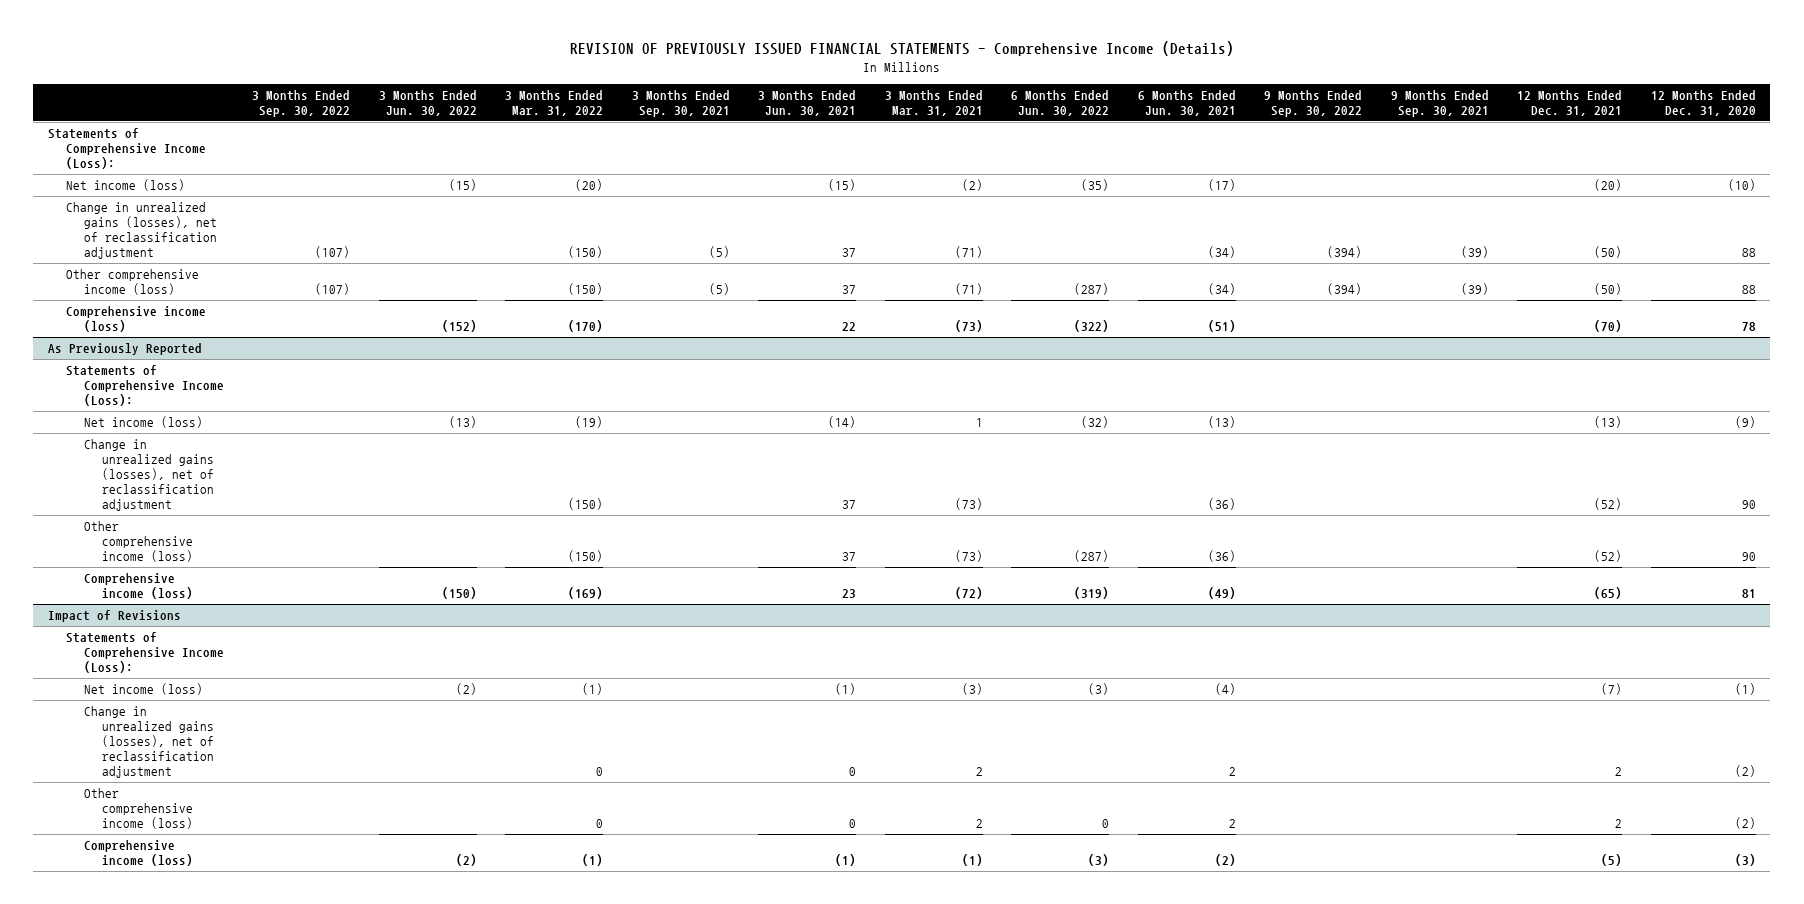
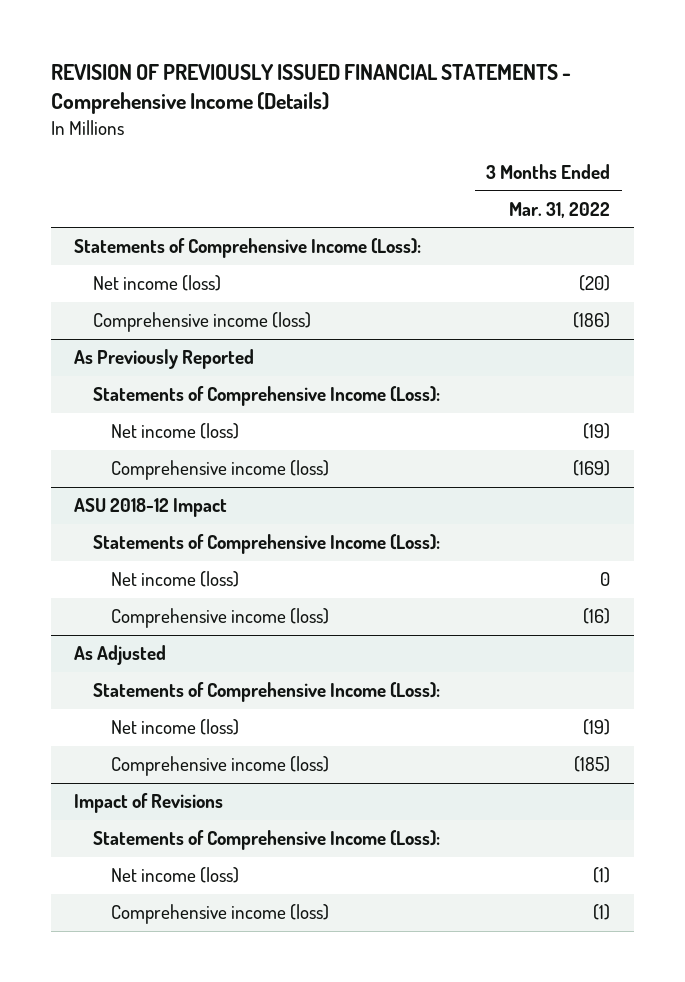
[252,89,351,117] 3 Months Ended Sep. 30, 2022 -> none
[378,89,477,116] 3 Months Ended Jun. 30, 2022 -> none
[631,89,730,117] 3 Months Ended Sep. 30, 2021 -> none
[758,89,857,116] 3 Months Ended Jun. 30, 2021 -> none
[884,89,983,116] 3 Months Ended Mar. 31, 2021 -> none
[1011,89,1110,116] 6 Months Ended Jun. 30, 2022 -> none
[1137,89,1236,116] 6 Months Ended Jun. 30, 2021 -> none
[1264,89,1363,117] 9 Months Ended Sep. 30, 2022 -> none
[1390,89,1489,117] 9 Months Ended Sep. 30, 2021 -> none
[1517,89,1623,116] 12 Months Ended Dec. 31, 2021 -> none
[1650,89,1756,116] 12 Months Ended Dec. 31, 2020 -> none
[65,202,217,260] Change in unrealized gains (losses), net of reclassification adjustment -> none
[65,269,199,296] Other comprehensive income (loss) -> none
[568,320,604,333] (170) -> [573,312,611,329] (186)
[83,439,214,512] Change in unrealized gains (losses), net of reclassification adjustment -> none
[83,521,193,563] Other comprehensive income (loss) -> none
none -> [74,498,228,518] ASU 2018-12 Impact
none -> [92,534,440,555] Statements of Comprehensive Income (Loss):
none -> [110,571,239,588] Net income (loss)
none -> [110,608,329,629] Comprehensive income (loss)
none -> [74,645,167,666] As Adjusted
none -> [92,682,440,703] Statements of Comprehensive Income (Loss):
none -> [110,719,239,736] Net income (loss)
none -> [110,756,329,777] Comprehensive income (loss)
[83,706,214,779] Change in unrealized gains (losses), net of reclassification adjustment -> none
[83,788,193,830] Other comprehensive income (loss) -> none

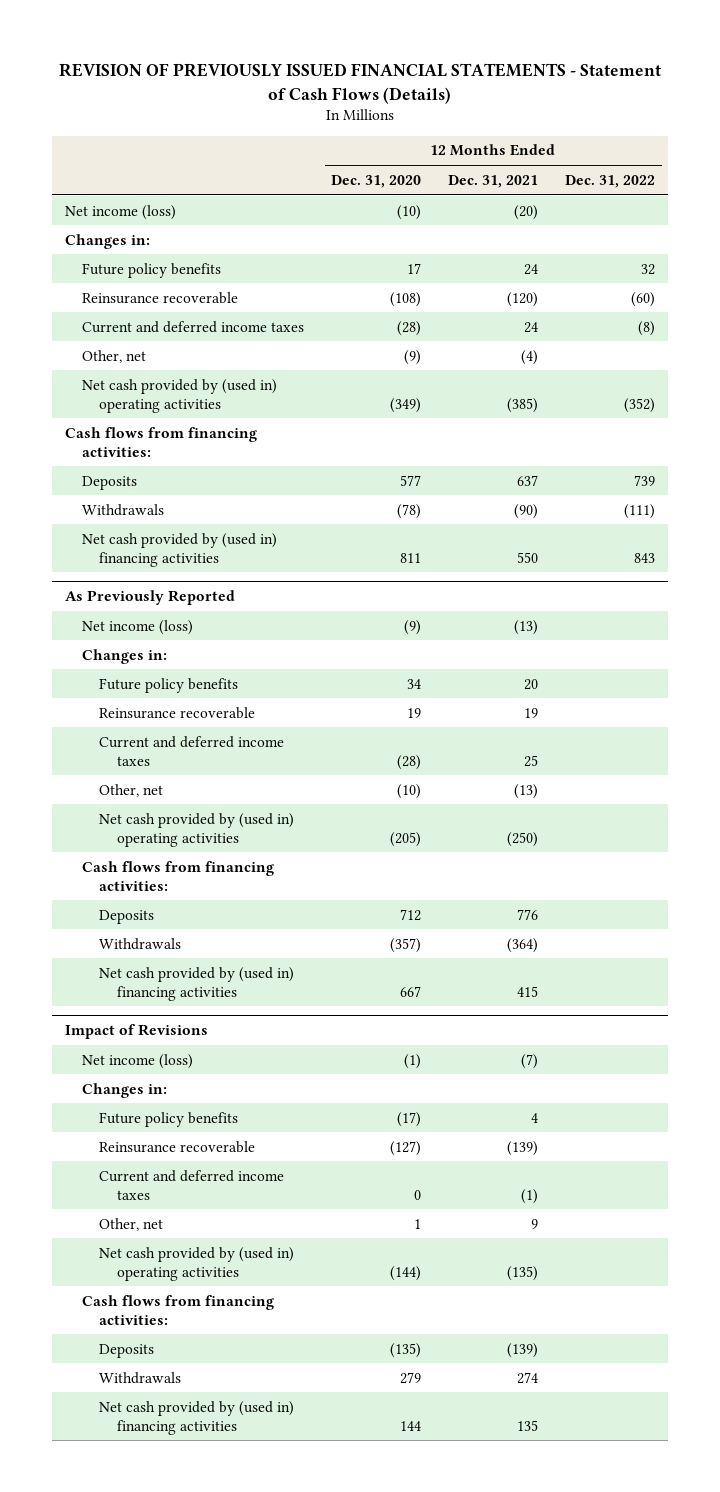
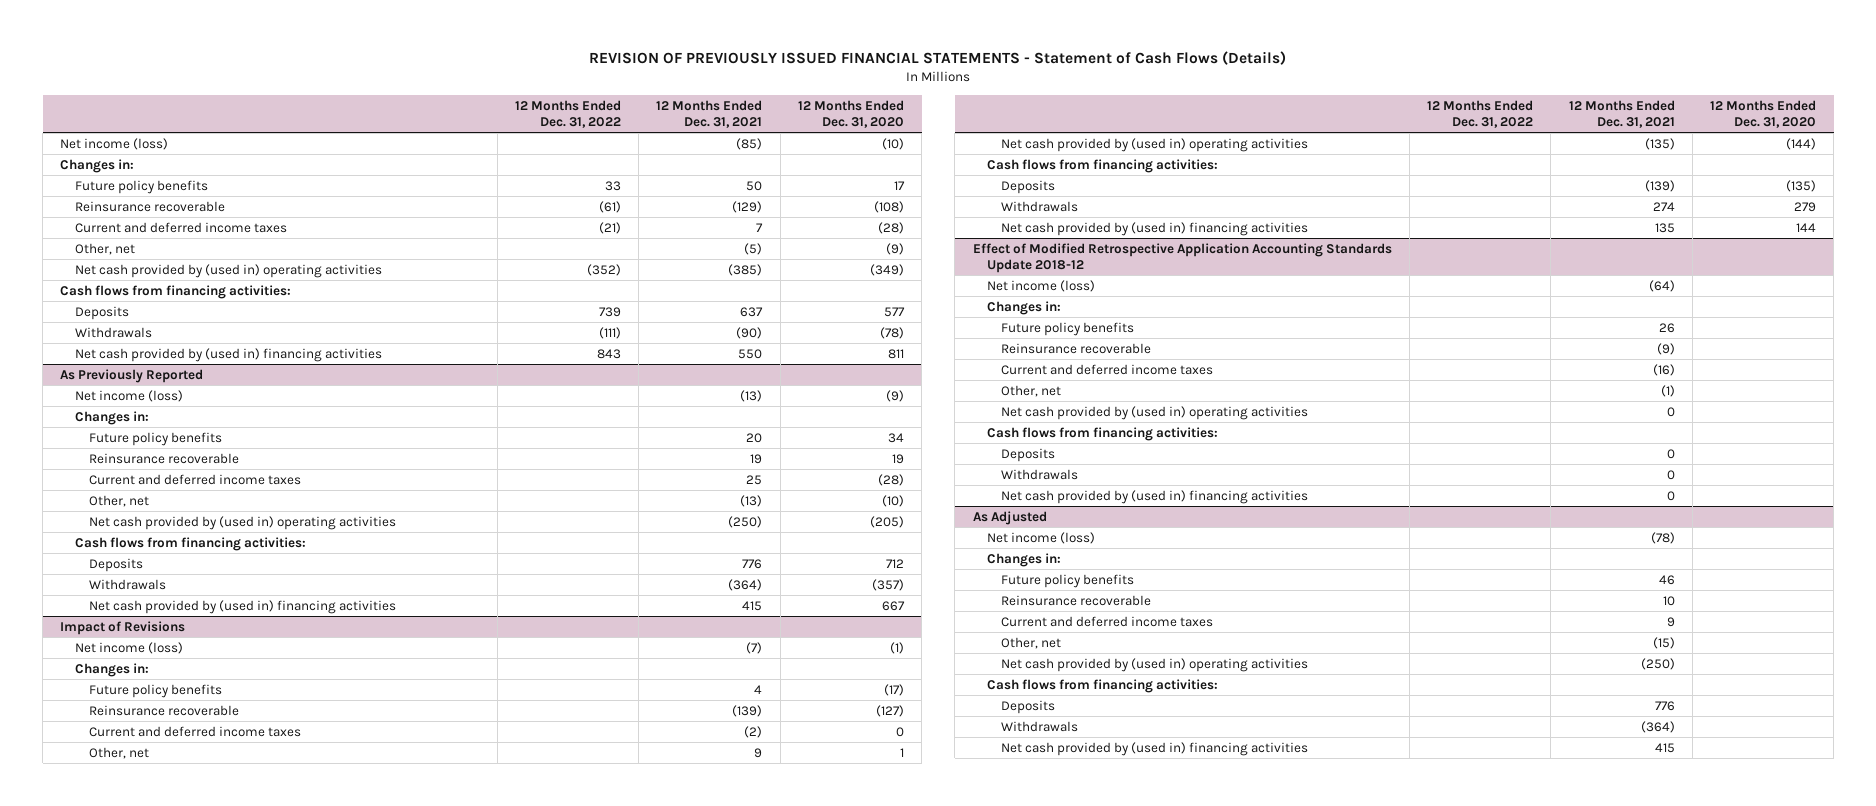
[514,204,539,220] (20) -> [736,137,763,150] (85)
[524,263,539,275] 24 -> [746,180,763,191] 50
[640,263,655,275] 32 -> [604,180,621,191] 33
[507,291,539,307] (120) -> [732,200,763,213] (129)
[630,291,655,307] (60) -> [598,200,621,213] (61)
[524,321,539,333] 24 -> [756,222,764,232] 7
[637,320,655,336] (8) -> [598,221,621,234] (21)
[521,349,539,365] (4) -> [744,242,763,255] (5)
[521,1188,539,1204] (1) -> [744,725,763,738] (2)
none -> [972,242,1392,274] Effect of Modified Retrospective Application Accounting Standards Update 2018-12
none -> [986,279,1095,292] Net income (loss)
none -> [986,300,1061,315] Changes in:
none -> [1000,321,1134,336] Future policy benefits
none -> [1000,342,1151,354] Reinsurance recoverable
none -> [1000,363,1213,375] Current and deferred income taxes
none -> [1000,384,1061,397] Other, net
none -> [1000,405,1308,420] Net cash provided by (used in) operating activities
none -> [986,426,1218,441] Cash flows from financing activities:
none -> [1000,447,1055,462] Deposits
none -> [1000,468,1078,480] Withdrawals
none -> [1000,489,1308,504] Net cash provided by (used in) financing activities
none -> [972,510,1047,525] As Adjusted
none -> [986,531,1095,544] Net income (loss)
none -> [986,552,1061,567] Changes in:
none -> [1000,573,1134,588] Future policy benefits
none -> [1000,594,1151,606] Reinsurance recoverable
none -> [1000,615,1213,627] Current and deferred income taxes
none -> [1000,636,1061,649] Other, net
none -> [1000,657,1308,672] Net cash provided by (used in) operating activities
none -> [986,678,1218,693] Cash flows from financing activities:
none -> [1000,699,1055,714] Deposits
none -> [1000,720,1078,732] Withdrawals
none -> [1000,741,1308,756] Net cash provided by (used in) financing activities

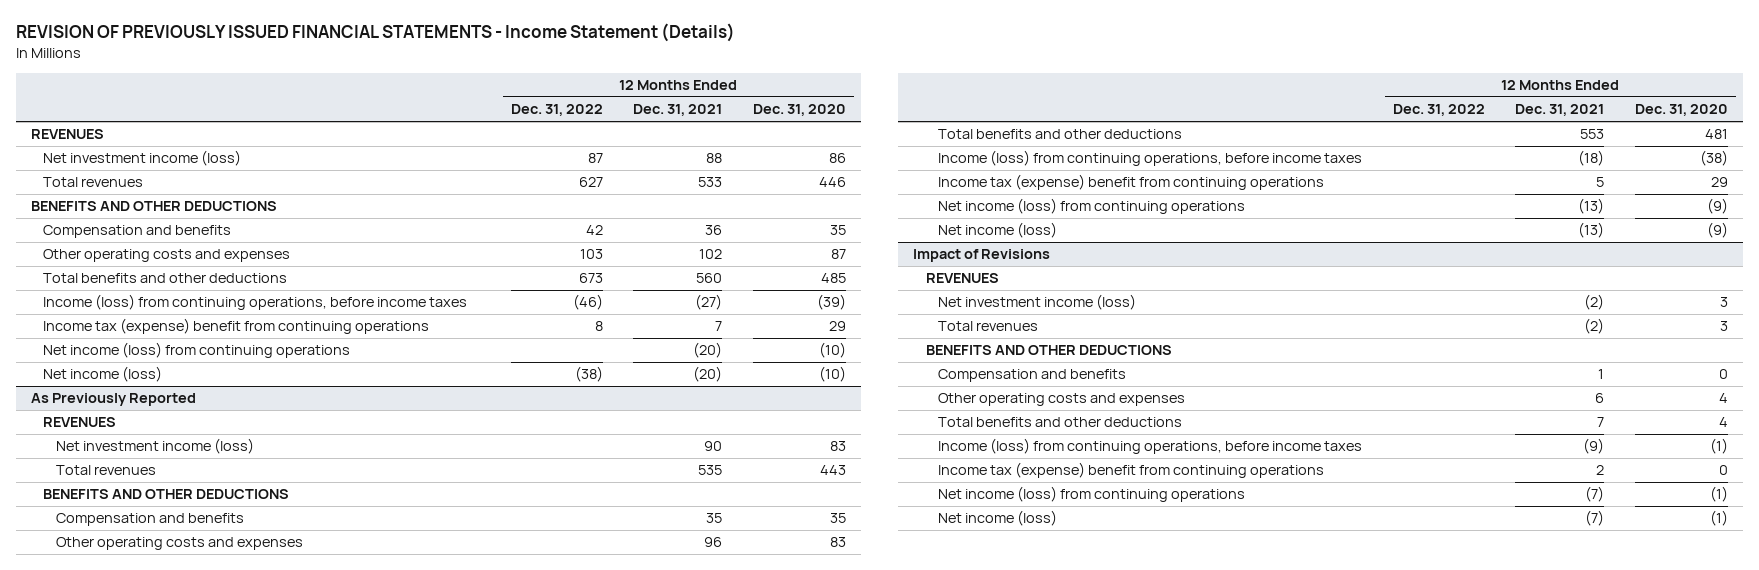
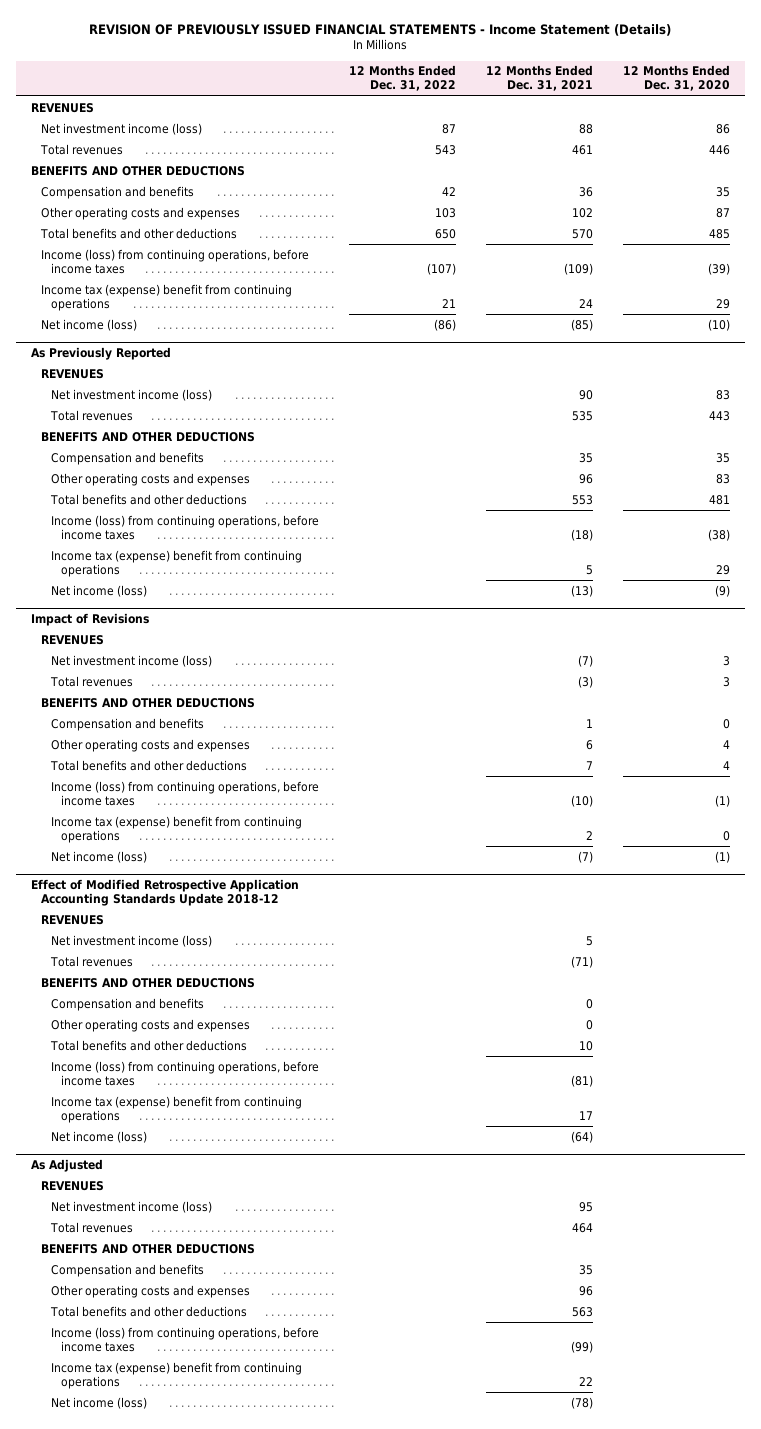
[578,177,603,188] 627 -> [434,144,456,155] 543
[698,177,723,188] 533 -> [571,144,593,155] 461
[43,342,351,359] Net income (loss) from continuing operations -> none
[578,273,603,284] 673 -> [434,228,456,239] 650
[696,273,723,284] 560 -> [571,228,593,239] 570
[572,294,603,311] (46) -> [426,262,456,275] (107)
[695,294,723,311] (27) -> [563,262,593,275] (109)
[594,321,603,332] 8 -> [441,298,456,308] 21
[715,321,723,332] 7 -> [578,298,593,308] 24
[574,366,603,383] (38) -> [433,318,456,331] (86)
[693,366,723,383] (20) -> [570,318,593,331] (85)
[938,198,1246,215] Net income (loss) from continuing operations -> none
[1584,294,1605,311] (2) -> [577,654,593,667] (7)
[1584,318,1605,335] (2) -> [577,675,593,688] (3)
[1583,438,1605,455] (9) -> [570,794,593,807] (10)
[938,486,1246,503] Net income (loss) from continuing operations -> none
none -> [30,878,299,906] Effect of Modified Retrospective Application Accounting Standards Update 2018-12
none -> [40,914,104,925] REVENUES
none -> [50,934,212,947] Net investment income (loss)
none -> [49,955,133,967] Total revenues
none -> [40,977,255,988] BENEFITS AND OTHER DEDUCTIONS
none -> [50,997,204,1011] Compensation and benefits
none -> [50,1018,250,1032] Other operating costs and expenses
none -> [49,1039,247,1051] Total benefits and other deductions
none -> [50,1060,319,1086] Income (loss) from continuing operations, before income taxes
none -> [50,1095,302,1123] Income tax (expense) benefit from continuing operations
none -> [50,1130,147,1143] Net income (loss)
none -> [30,1158,103,1172] As Adjusted
none -> [40,1180,104,1191] REVENUES
none -> [50,1200,212,1213] Net investment income (loss)
none -> [49,1221,133,1233] Total revenues
none -> [40,1243,255,1254] BENEFITS AND OTHER DEDUCTIONS
none -> [50,1263,204,1277] Compensation and benefits
none -> [50,1284,250,1298] Other operating costs and expenses
none -> [49,1305,247,1317] Total benefits and other deductions
none -> [50,1326,319,1352] Income (loss) from continuing operations, before income taxes
none -> [50,1361,302,1389] Income tax (expense) benefit from continuing operations
none -> [50,1396,147,1409] Net income (loss)

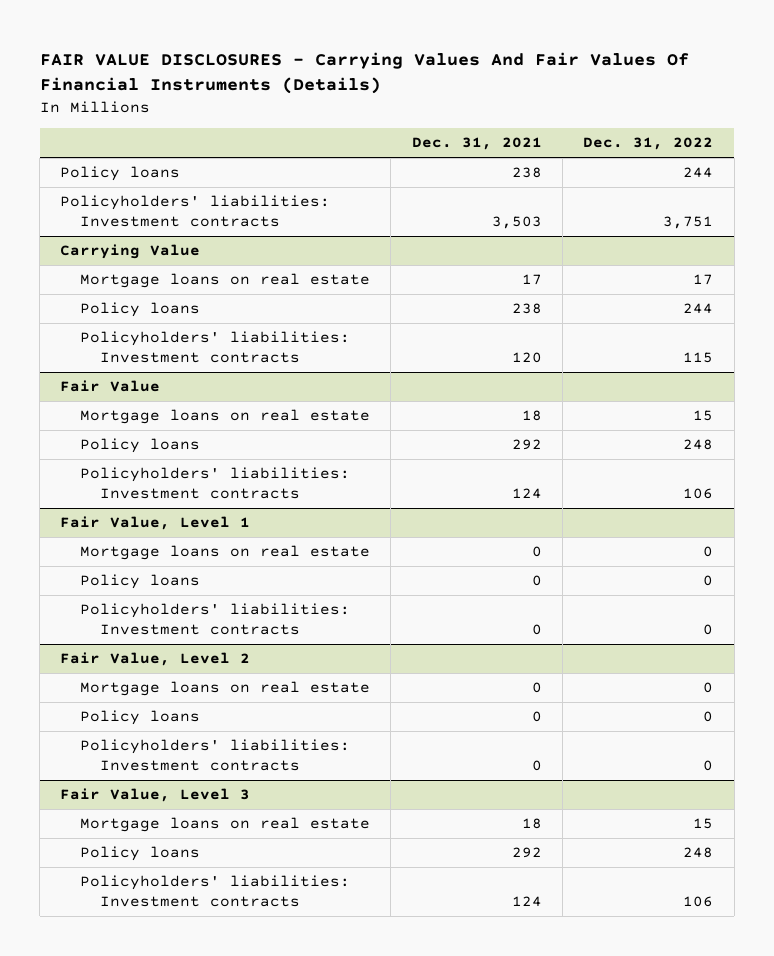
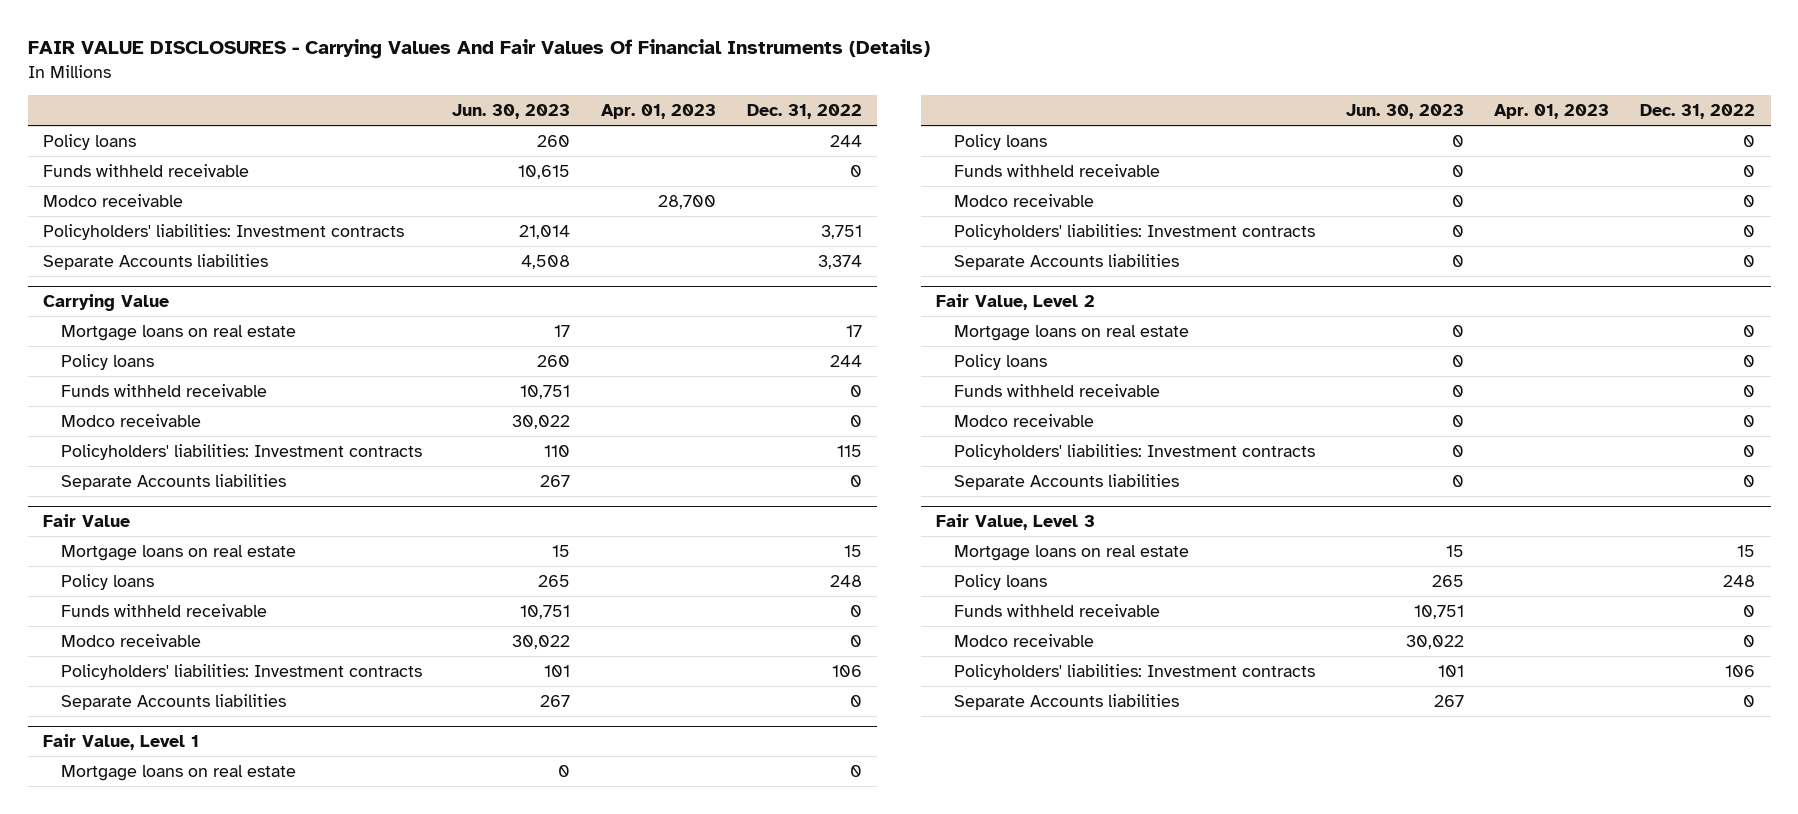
[411,137,542,151] Dec. 31, 2021 -> none
none -> [452,103,571,119] Jun. 30, 2023
none -> [601,103,717,119] Apr. 01, 2023
none -> [42,163,249,177] Funds withheld receivable
none -> [42,193,183,207] Modco receivable
none -> [42,253,268,270] Separate Accounts liabilities
none -> [60,383,267,397] Funds withheld receivable
none -> [60,413,201,427] Modco receivable
none -> [60,473,286,490] Separate Accounts liabilities
none -> [60,603,267,617] Funds withheld receivable
none -> [60,633,201,647] Modco receivable
none -> [60,693,286,710] Separate Accounts liabilities
none -> [953,163,1160,177] Funds withheld receivable
none -> [953,193,1094,207] Modco receivable
none -> [953,253,1179,270] Separate Accounts liabilities
none -> [953,383,1160,397] Funds withheld receivable
none -> [953,413,1094,427] Modco receivable
none -> [953,473,1179,490] Separate Accounts liabilities
none -> [953,603,1160,617] Funds withheld receivable
none -> [953,633,1094,647] Modco receivable
none -> [953,693,1179,710] Separate Accounts liabilities

